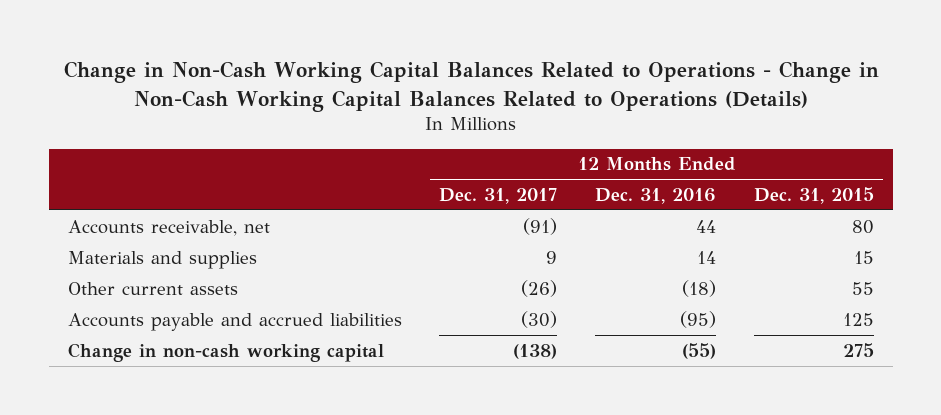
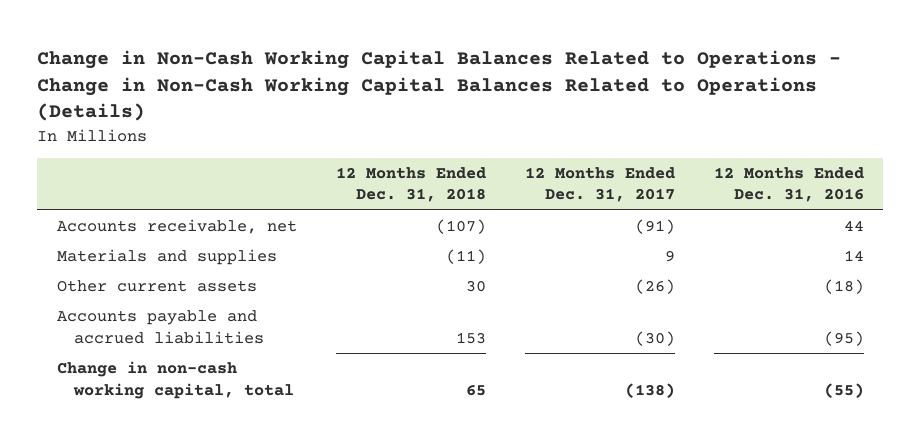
[753,186,874,204] Dec. 31, 2015 -> none
none -> [335,167,486,203] 12 Months Ended Dec. 31, 2018
[67,342,384,362] Change in non-cash working capital -> [56,361,294,399] Change in non-cash working capital, total

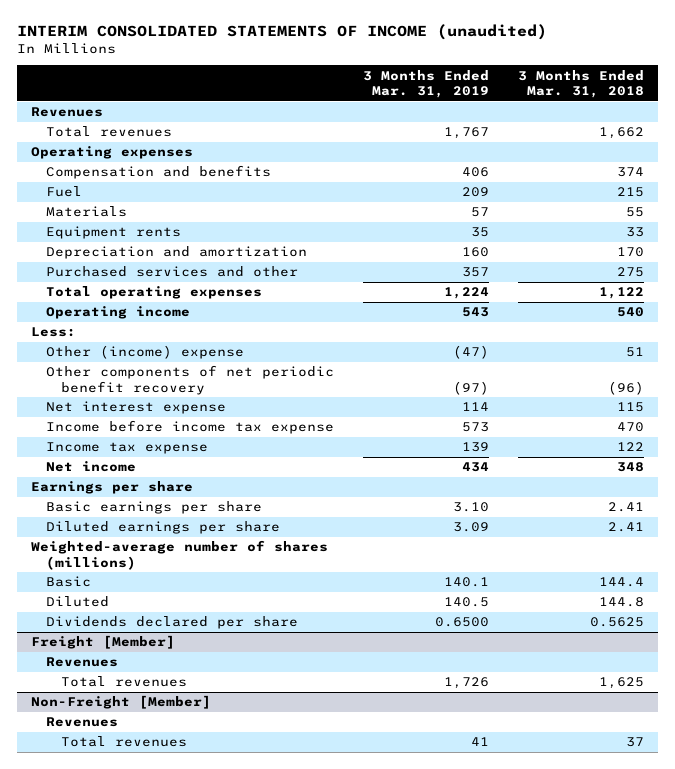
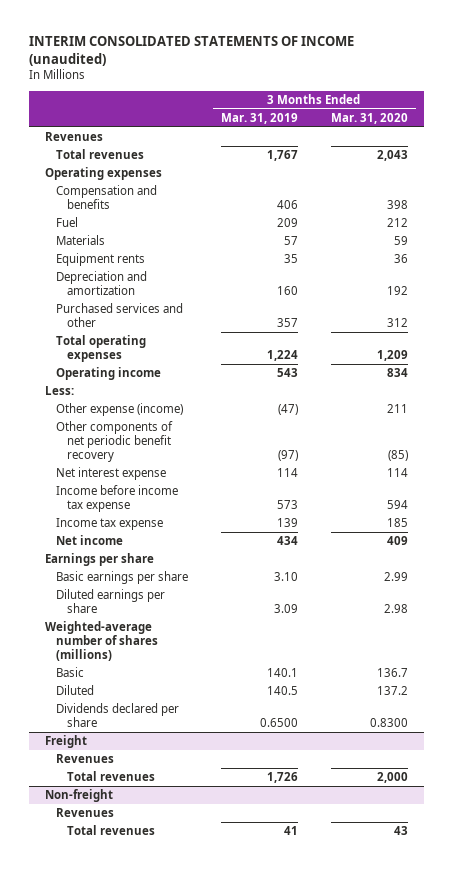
[517,69,644,99] 3 Months Ended Mar. 31, 2018 -> none
none -> [330,112,408,124] Mar. 31, 2020
[45,345,244,360] Other (income) expense -> [55,403,183,417] Other expense (income)
[31,635,176,650] Freight [Member] -> [45,735,88,749] Freight
[31,695,212,710] Non-Freight [Member] -> [45,789,114,803] Non-freight

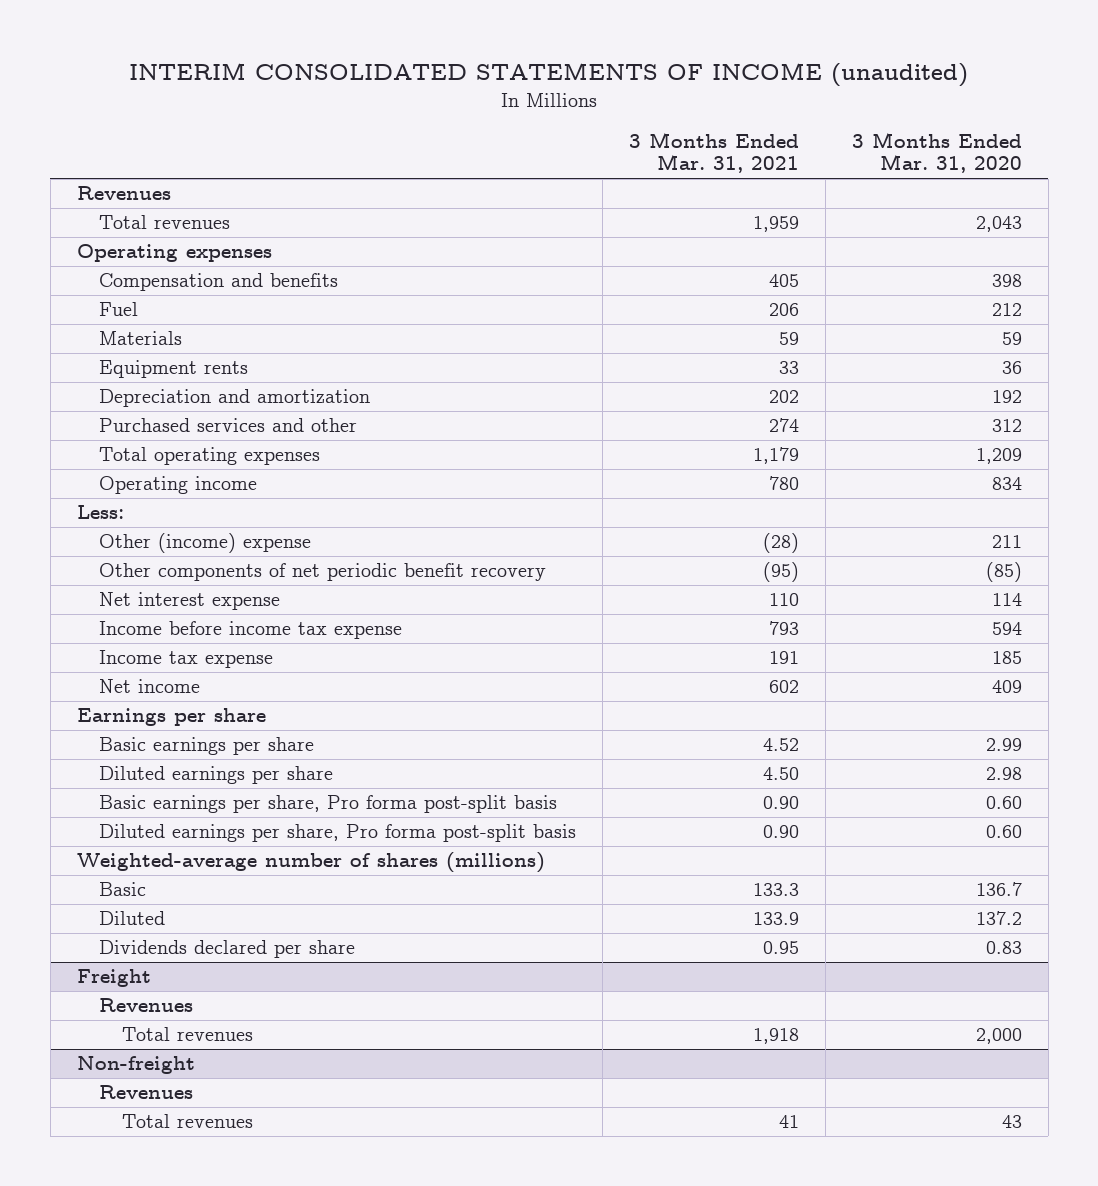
[220,112,298,124] Mar. 31, 2019 -> none
none -> [629,131,800,174] 3 Months Ended Mar. 31, 2021
[55,403,183,417] Other expense (income) -> [99,533,312,554] Other (income) expense
none -> [99,795,558,814] Basic earnings per share, Pro forma post-split basis
none -> [99,824,577,843] Diluted earnings per share, Pro forma post-split basis
[369,718,408,728] 0.8300 -> [985,941,1022,955] 0.83

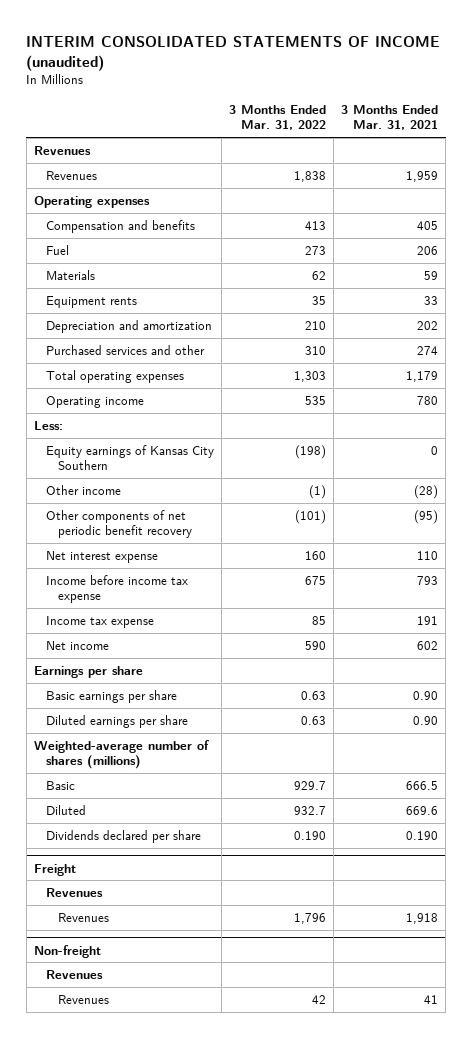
[851,131,1022,174] 3 Months Ended Mar. 31, 2020 -> none
none -> [228,105,326,131] 3 Months Ended Mar. 31, 2022
[99,215,231,230] Total revenues -> [45,170,97,180] Revenues
none -> [45,444,214,471] Equity earnings of Kansas City Southern
[99,533,312,554] Other (income) expense -> [45,484,121,495] Other income
[99,795,558,814] Basic earnings per share, Pro forma post-split basis -> none
[99,824,577,843] Diluted earnings per share, Pro forma post-split basis -> none
[763,738,800,752] 4.52 -> [413,690,439,700] 0.90
[763,767,800,781] 4.50 -> [413,715,439,725] 0.90
[753,883,800,897] 133.3 -> [406,780,439,790] 666.5
[753,912,800,926] 133.9 -> [406,805,439,815] 669.6
[763,941,800,955] 0.95 -> [406,830,439,840] 0.190
[122,1027,254,1042] Total revenues -> [57,912,109,922] Revenues
[122,1114,254,1129] Total revenues -> [57,994,109,1004] Revenues

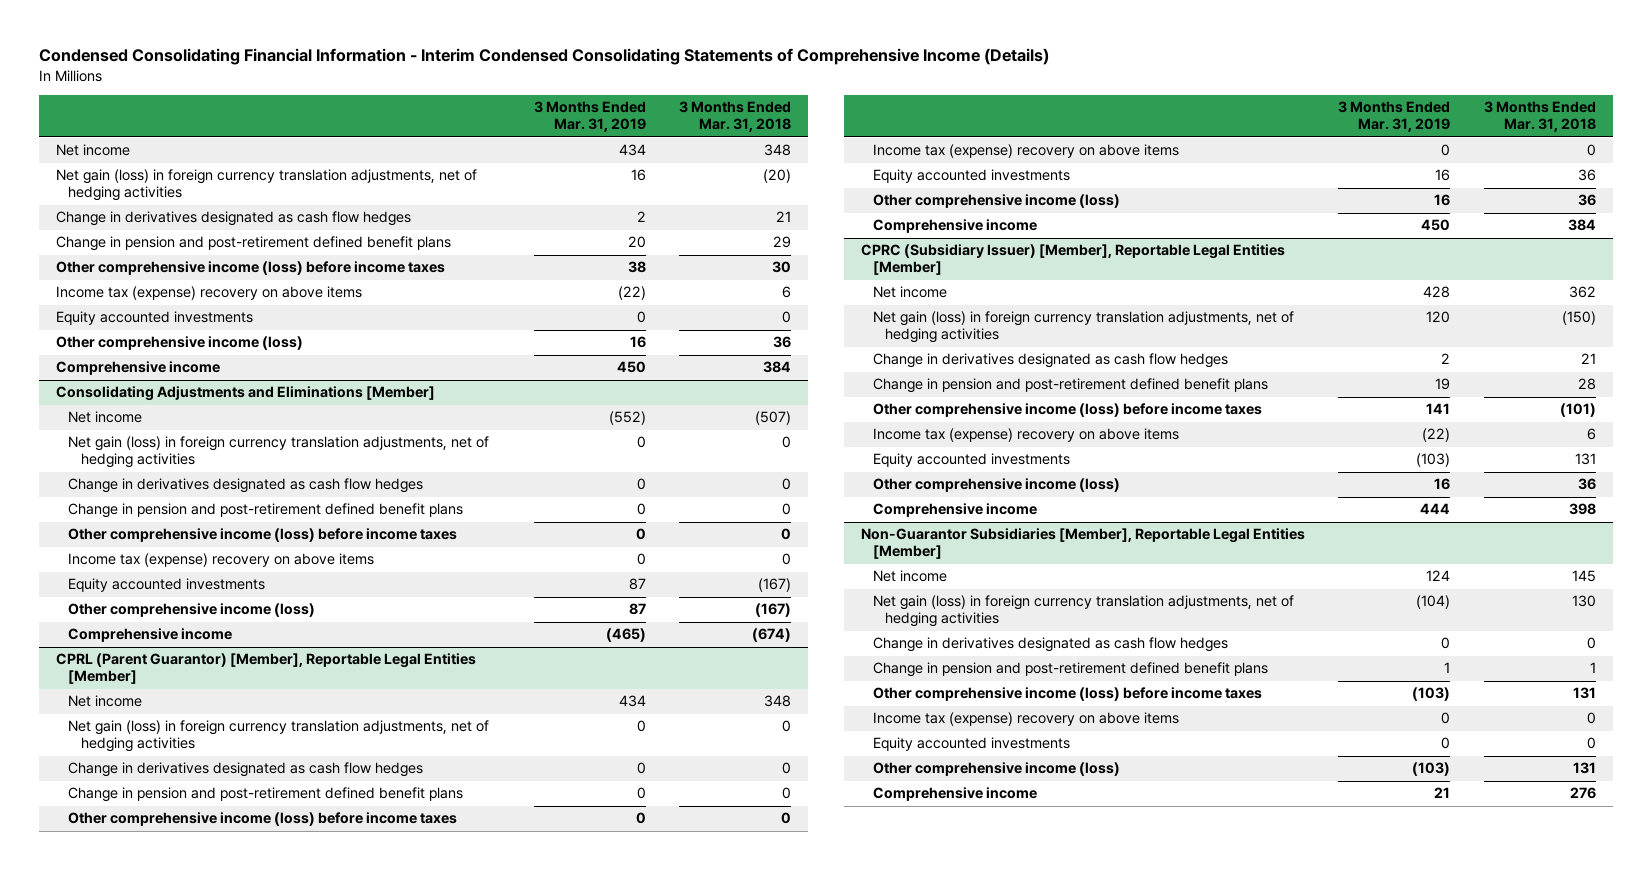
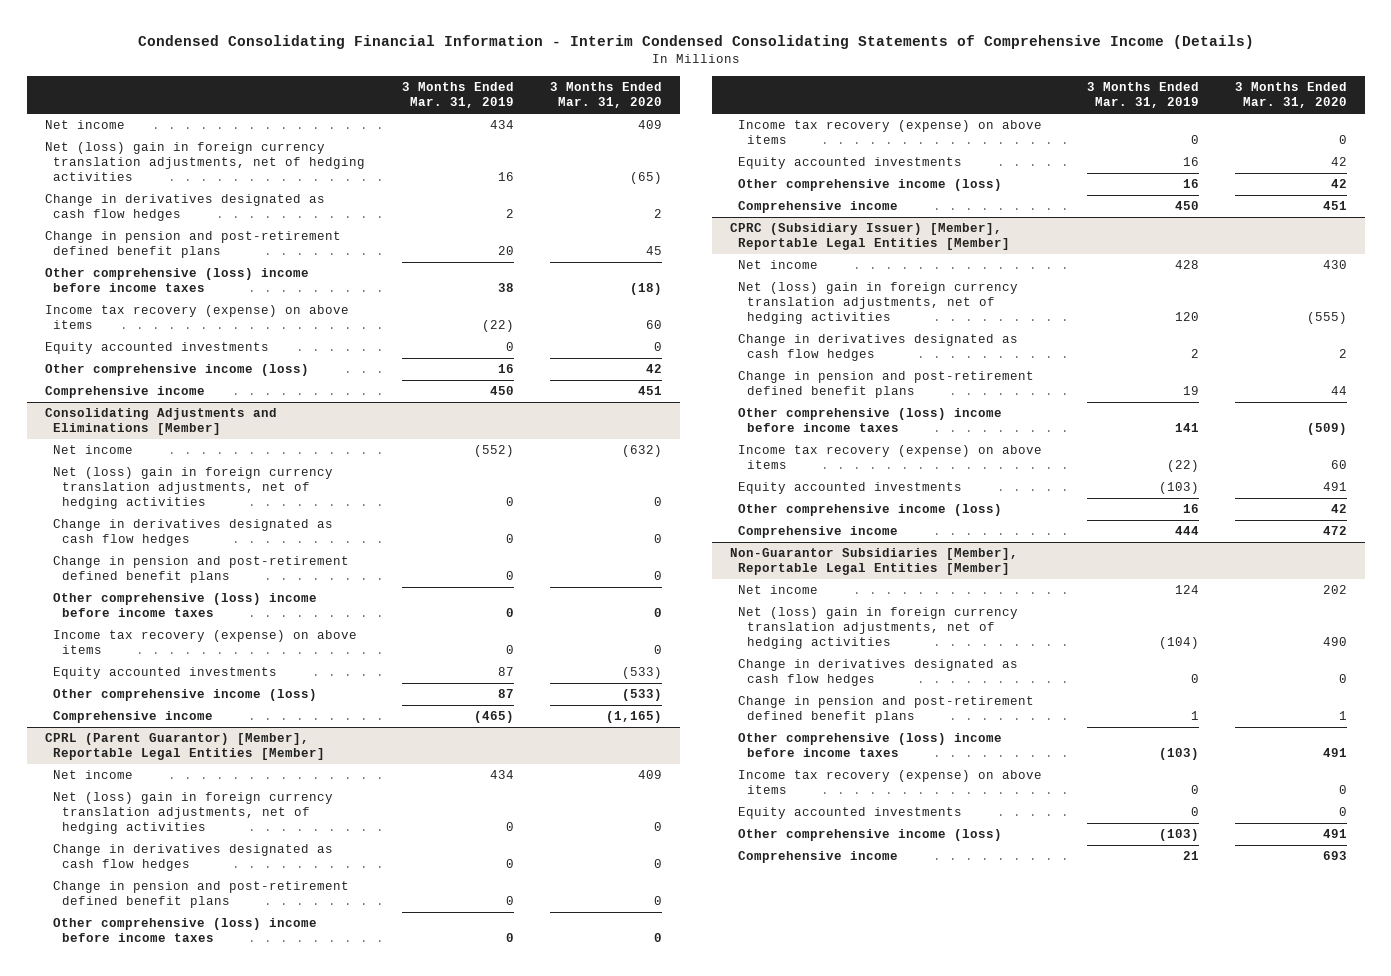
[679,101,792,133] 3 Months Ended Mar. 31, 2018 -> none
none -> [549,82,662,109] 3 Months Ended Mar. 31, 2020
[56,169,478,202] Net gain (loss) in foreign currency translation adjustments, net of hedging activities -> [44,142,366,182] Net (loss) gain in foreign currency translation adjustments, net of hedging activities
[56,261,446,276] Other comprehensive income (loss) before income taxes -> [44,268,309,293] Other comprehensive (loss) income before income taxes
[56,286,363,301] Income tax (expense) recovery on above items -> [44,305,349,330] Income tax recovery (expense) on above items
[68,436,490,469] Net gain (loss) in foreign currency translation adjustments, net of hedging activities -> [53,467,334,510] Net (loss) gain in foreign currency translation adjustments, net of hedging activities
[68,528,458,543] Other comprehensive income (loss) before income taxes -> [53,593,318,618] Other comprehensive (loss) income before income taxes
[68,553,375,568] Income tax (expense) recovery on above items -> [53,630,358,655] Income tax recovery (expense) on above items
[68,720,490,753] Net gain (loss) in foreign currency translation adjustments, net of hedging activities -> [53,792,334,835] Net (loss) gain in foreign currency translation adjustments, net of hedging activities
[68,812,458,827] Other comprehensive income (loss) before income taxes -> [53,918,318,943] Other comprehensive (loss) income before income taxes
[873,144,1180,159] Income tax (expense) recovery on above items -> [738,120,1043,145] Income tax recovery (expense) on above items
[873,311,1295,344] Net gain (loss) in foreign currency translation adjustments, net of hedging activities -> [738,282,1019,325] Net (loss) gain in foreign currency translation adjustments, net of hedging activities
[873,403,1263,418] Other comprehensive income (loss) before income taxes -> [738,408,1003,433] Other comprehensive (loss) income before income taxes
[873,428,1180,443] Income tax (expense) recovery on above items -> [738,445,1043,470] Income tax recovery (expense) on above items
[873,595,1295,628] Net gain (loss) in foreign currency translation adjustments, net of hedging activities -> [738,607,1019,650] Net (loss) gain in foreign currency translation adjustments, net of hedging activities
[873,687,1263,702] Other comprehensive income (loss) before income taxes -> [738,733,1003,758] Other comprehensive (loss) income before income taxes
[873,712,1180,727] Income tax (expense) recovery on above items -> [738,770,1043,795] Income tax recovery (expense) on above items

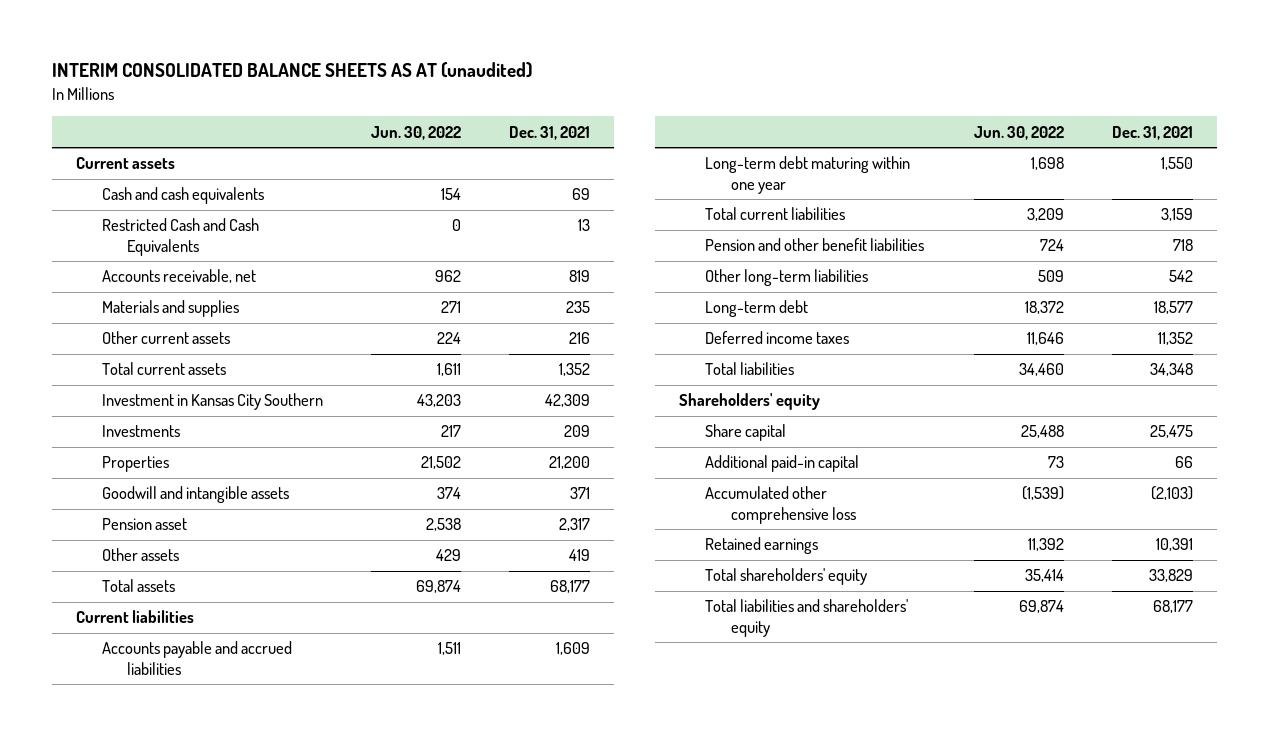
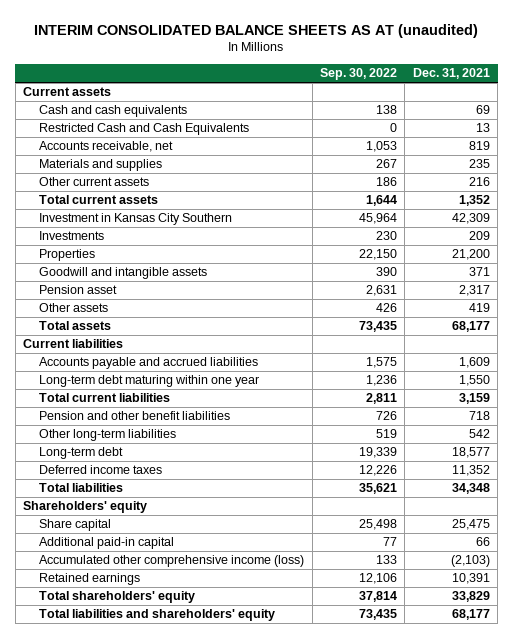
[370,125,461,140] Jun. 30, 2022 -> none
none -> [320,68,398,81] Sep. 30, 2022
[704,486,856,525] Accumulated other comprehensive loss -> [39,555,305,568] Accumulated other comprehensive income (loss)

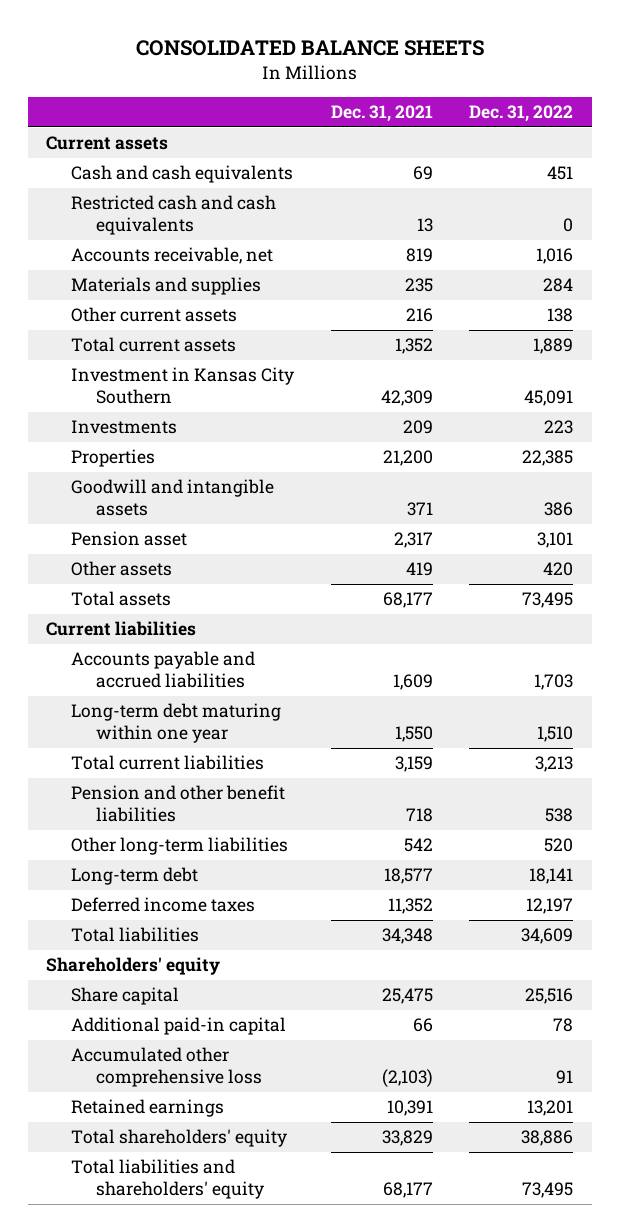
[34,23,479,38] INTERIM CONSOLIDATED BALANCE SHEETS AS AT (unaudited) -> [135,40,484,57] CONSOLIDATED BALANCE SHEETS
[320,68,398,81] Sep. 30, 2022 -> none
none -> [469,105,574,123] Dec. 31, 2022
[39,123,250,136] Restricted Cash and Cash Equivalents -> [70,195,276,235] Restricted cash and cash equivalents
[39,555,305,568] Accumulated other comprehensive income (loss) -> [70,1047,262,1087] Accumulated other comprehensive loss

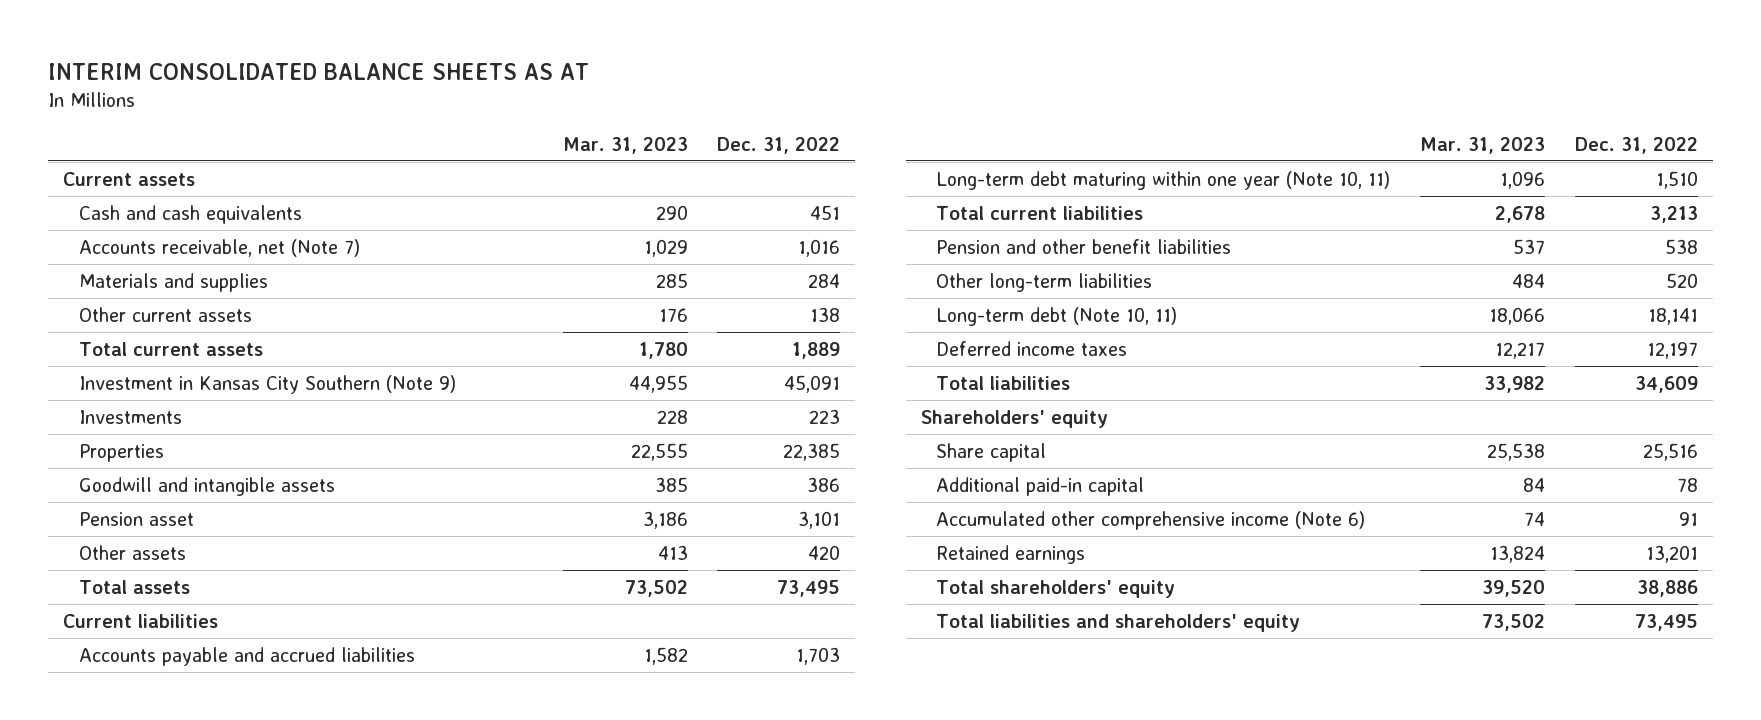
[135,40,484,57] CONSOLIDATED BALANCE SHEETS -> [48,62,590,80] INTERIM CONSOLIDATED BALANCE SHEETS AS AT
[330,105,433,123] Dec. 31, 2021 -> none
none -> [562,136,688,154] Mar. 31, 2023
[70,195,276,235] Restricted cash and cash equivalents -> none
[70,247,273,265] Accounts receivable, net -> [78,238,360,257] Accounts receivable, net (Note 7)
[70,367,294,404] Investment in Kansas City Southern -> [78,374,456,394] Investment in Kansas City Southern (Note 9)
[70,703,281,743] Long-term debt maturing within one year -> [936,170,1391,190] Long-term debt maturing within one year (Note 10, 11)
[70,867,198,886] Long-term debt -> [936,306,1178,326] Long-term debt (Note 10, 11)
[70,1047,262,1087] Accumulated other comprehensive loss -> [936,510,1366,530] Accumulated other comprehensive income (Note 6)

